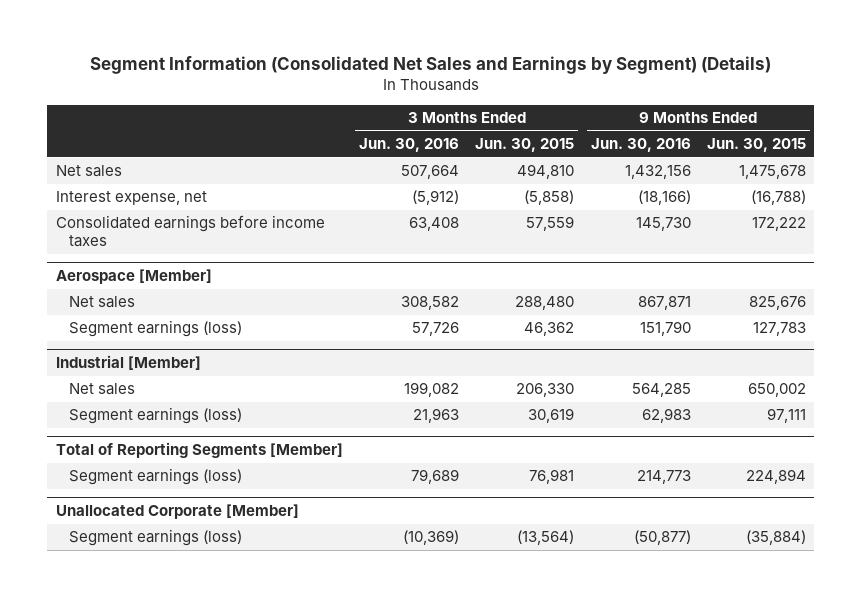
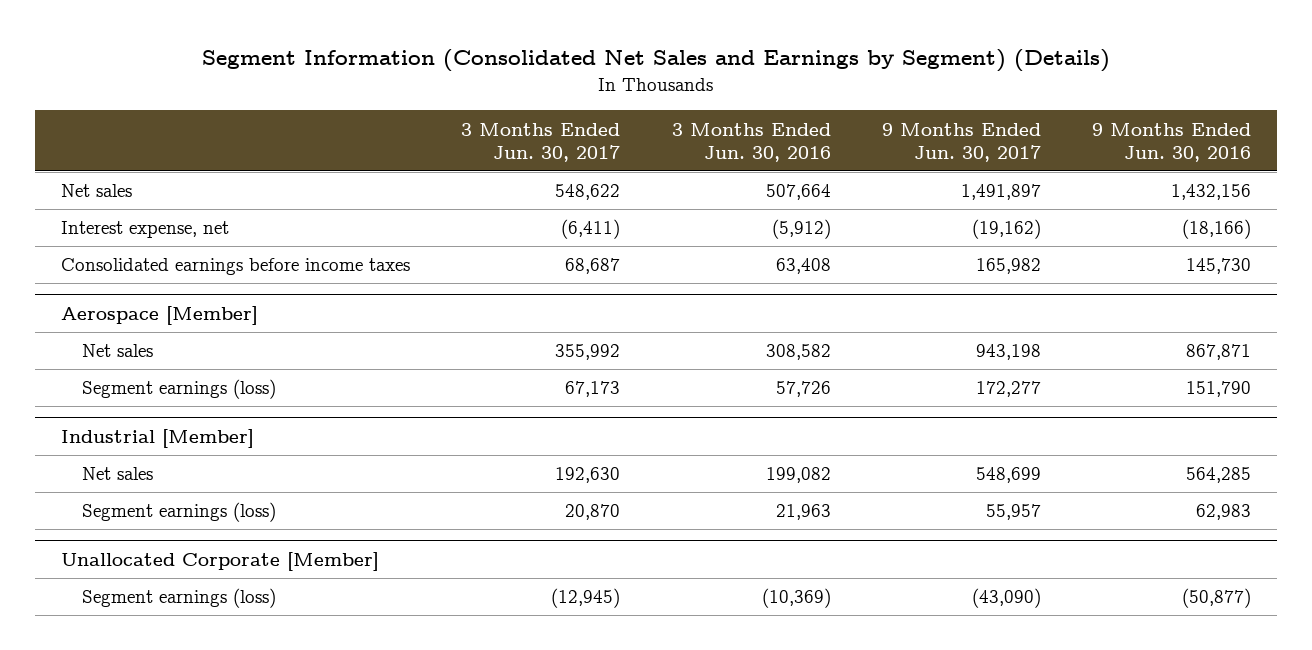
[475,138,575,153] Jun. 30, 2015 -> none
[707,138,807,153] Jun. 30, 2015 -> none
none -> [461,122,621,162] 3 Months Ended Jun. 30, 2017
none -> [882,122,1042,162] 9 Months Ended Jun. 30, 2017
[55,442,343,459] Total of Reporting Segments [Member] -> none
[68,468,242,486] Segment earnings (loss) -> none

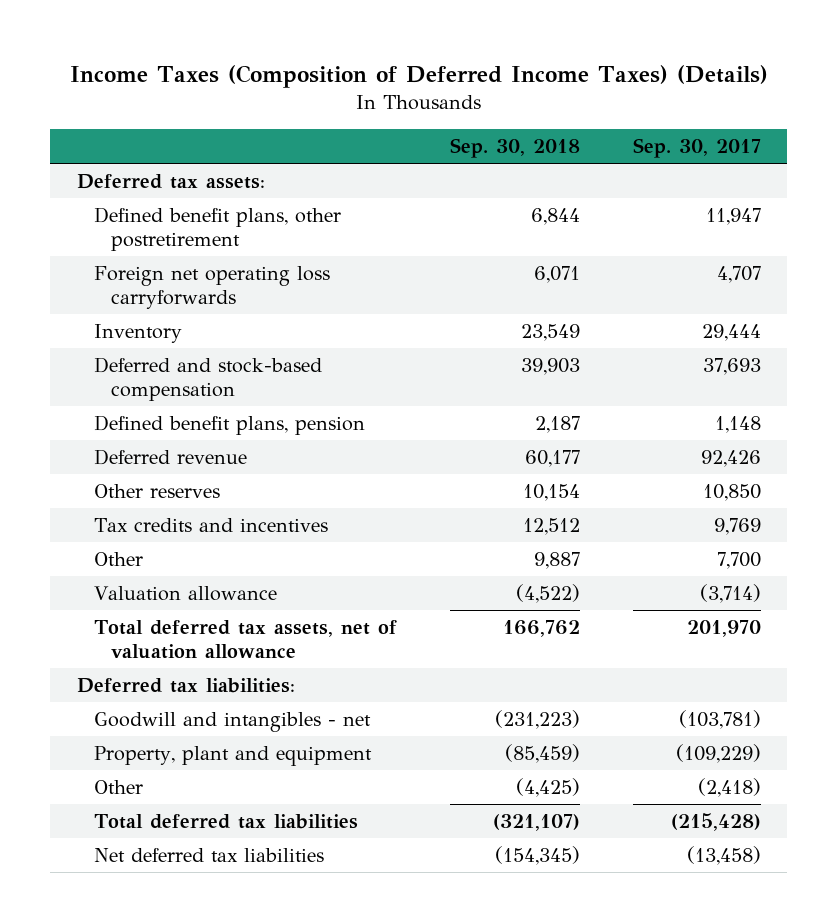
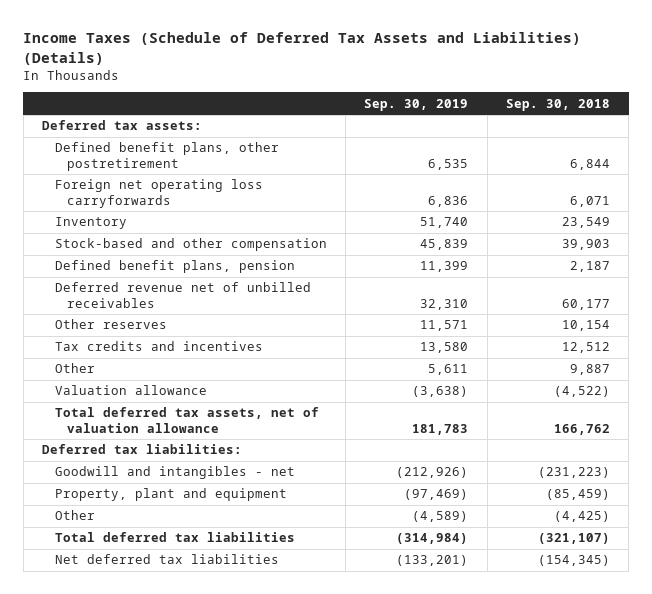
[69,64,768,88] Income Taxes (Composition of Deferred Income Taxes) (Details) -> [23,31,582,65] Income Taxes (Schedule of Deferred Tax Assets and Liabilities) (Details)
[632,137,761,158] Sep. 30, 2017 -> none
none -> [364,98,469,111] Sep. 30, 2019
[93,357,322,401] Deferred and stock-based compensation -> [54,238,327,252] Stock-based and other compensation
[93,449,247,466] Deferred revenue -> [54,282,311,308] Deferred revenue net of unbilled receivables

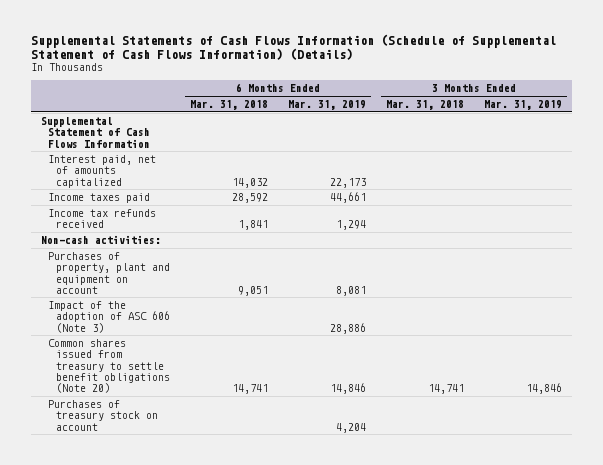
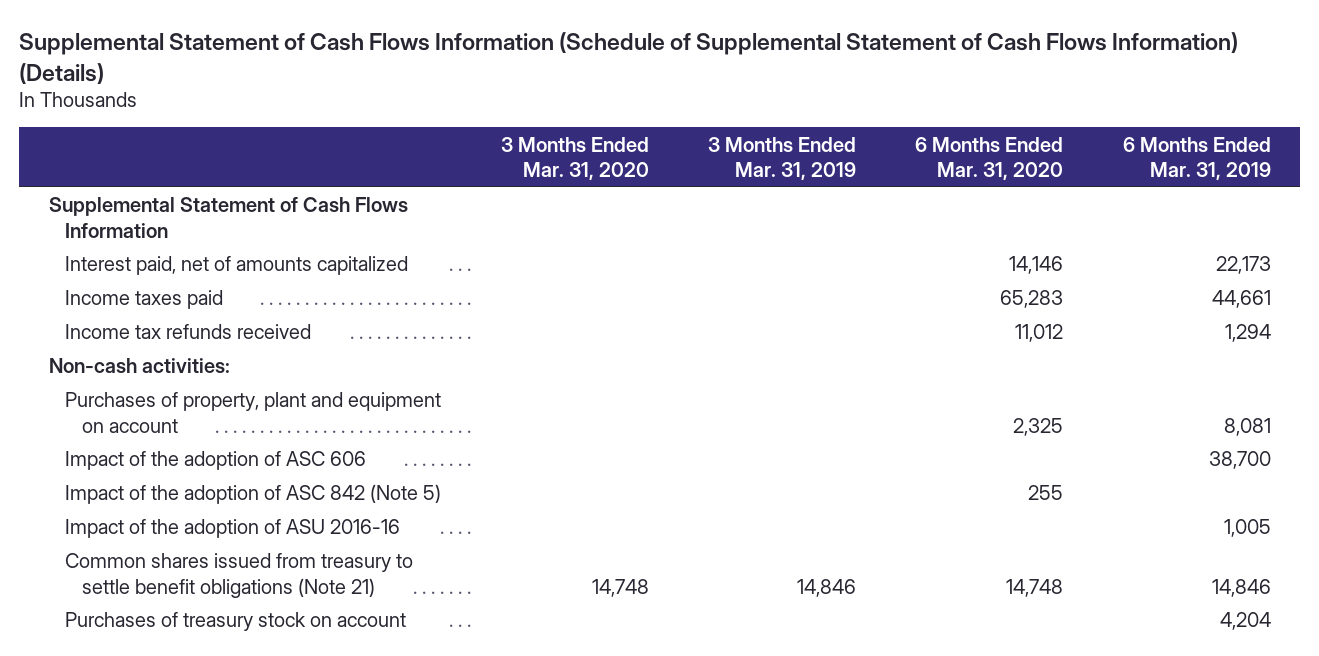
[31,34,557,61] Supplemental Statements of Cash Flows Information (Schedule of Supplemental Statement of Cash Flows Information) (Details) -> [18,31,1238,84] Supplemental Statement of Cash Flows Information (Schedule of Supplemental Statement of Cash Flows Information) (Details)
[189,100,268,111] Mar. 31, 2018 -> none
[385,100,464,111] Mar. 31, 2018 -> none
none -> [500,136,649,180] 3 Months Ended Mar. 31, 2020
none -> [915,136,1064,180] 6 Months Ended Mar. 31, 2020
[48,300,170,333] Impact of the adoption of ASC 606 (Note 3) -> [65,451,367,471] Impact of the adoption of ASC 606
[329,322,366,334] 28,886 -> [1208,451,1271,470] 38,700
none -> [65,484,442,505] Impact of the adoption of ASC 842 (Note 5)
none -> [65,519,401,539] Impact of the adoption of ASU 2016-16
[48,338,170,394] Common shares issued from treasury to settle benefit obligations (Note 20) -> [65,553,414,598] Common shares issued from treasury to settle benefit obligations (Note 21)

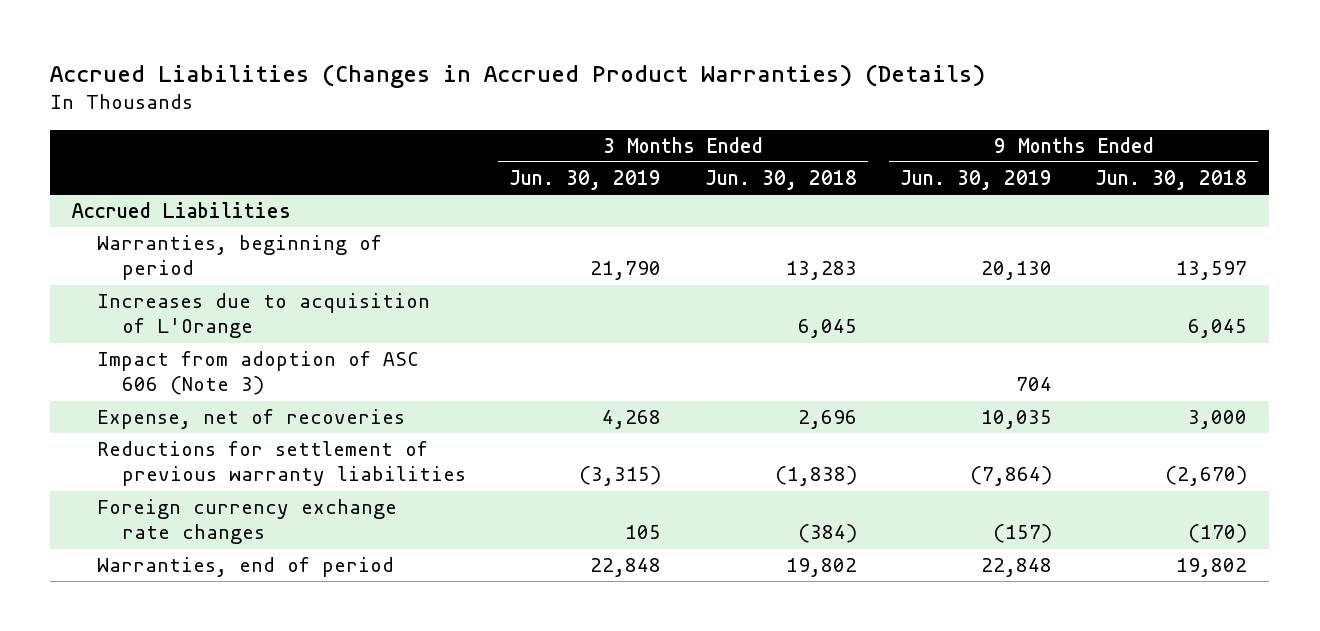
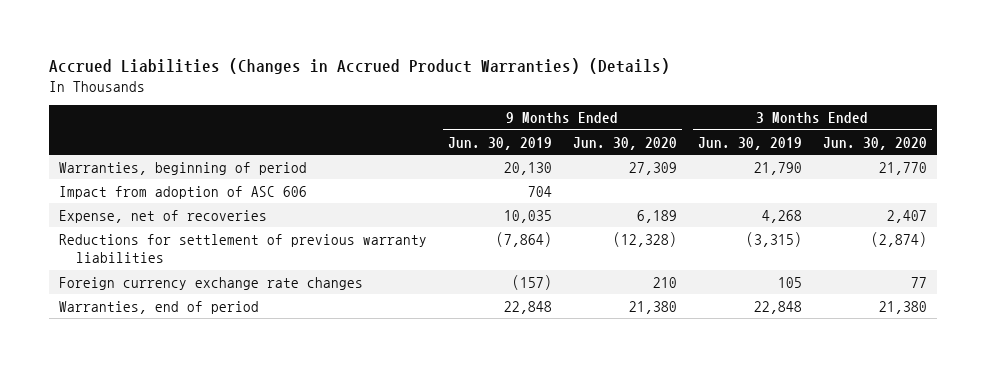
[704,170,857,191] Jun. 30, 2018 -> none
[1095,170,1248,191] Jun. 30, 2018 -> none
none -> [572,136,677,150] Jun. 30, 2020
none -> [822,136,927,150] Jun. 30, 2020
[72,202,292,219] Accrued Liabilities -> none
[96,293,430,339] Increases due to acquisition of L'Orange -> none
[96,351,419,396] Impact from adoption of ASC 606 (Note 3) -> [59,185,308,199] Impact from adoption of ASC 606

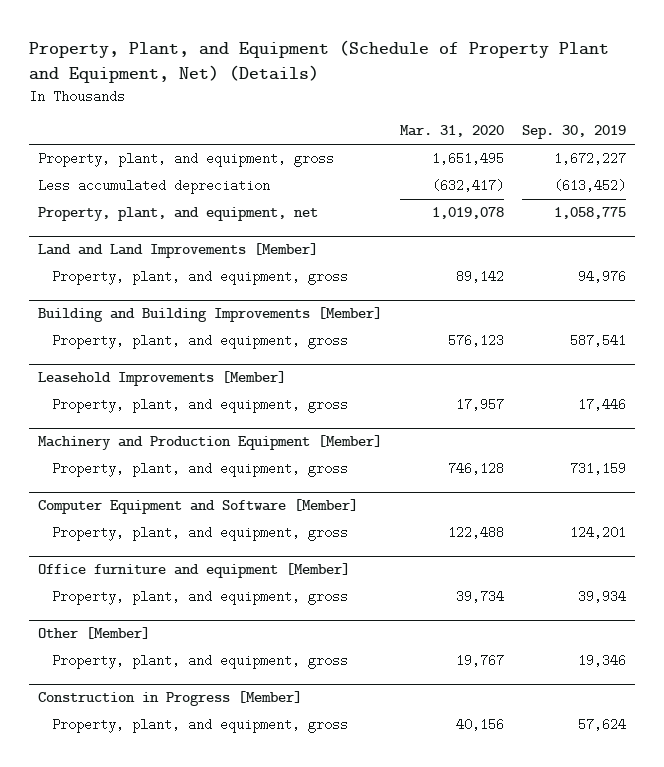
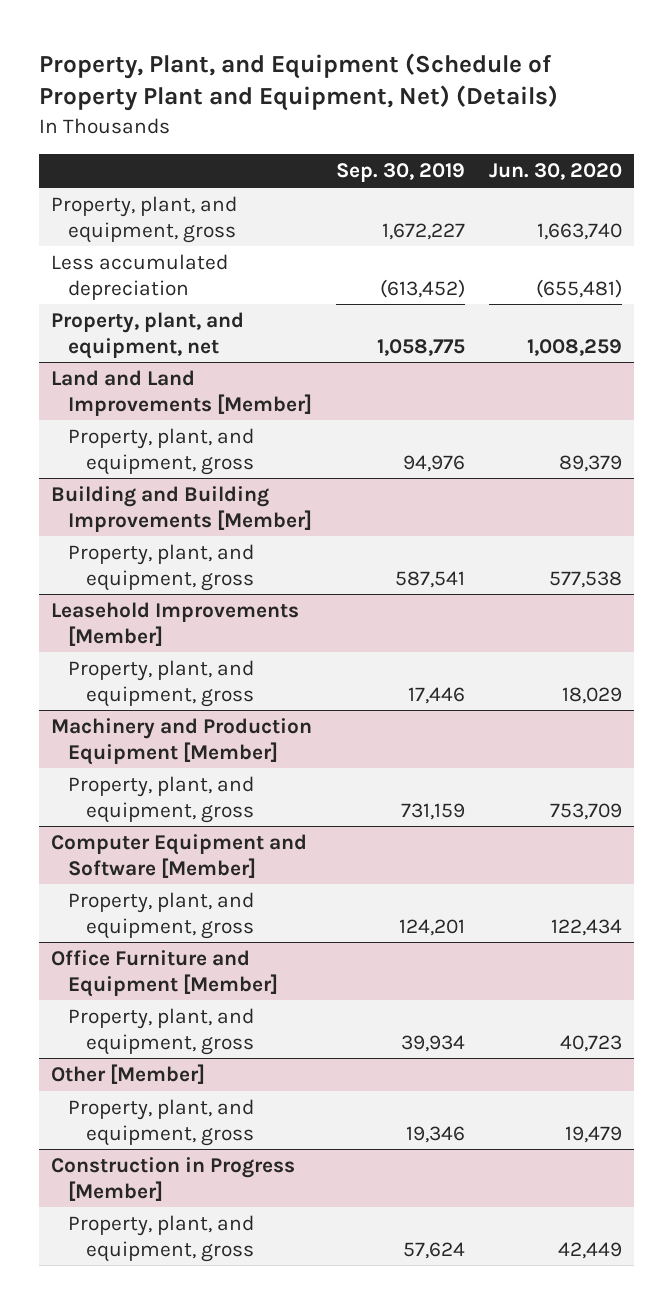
[399,125,504,138] Mar. 31, 2020 -> none
none -> [488,163,622,181] Jun. 30, 2020
[37,563,350,579] Office furniture and equipment [Member] -> [50,950,279,997] Office Furniture and Equipment [Member]

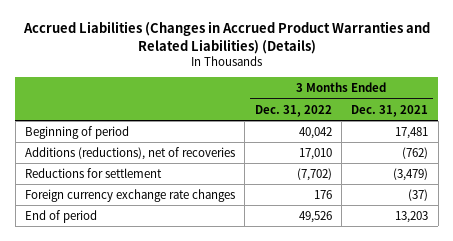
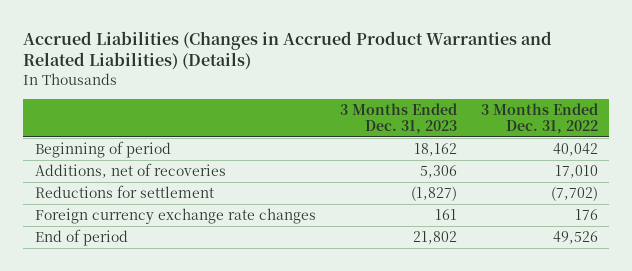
[351,104,429,117] Dec. 31, 2021 -> none
none -> [339,102,457,135] 3 Months Ended Dec. 31, 2023
[25,146,236,160] Additions (reductions), net of recoveries -> [34,162,226,178] Additions, net of recoveries

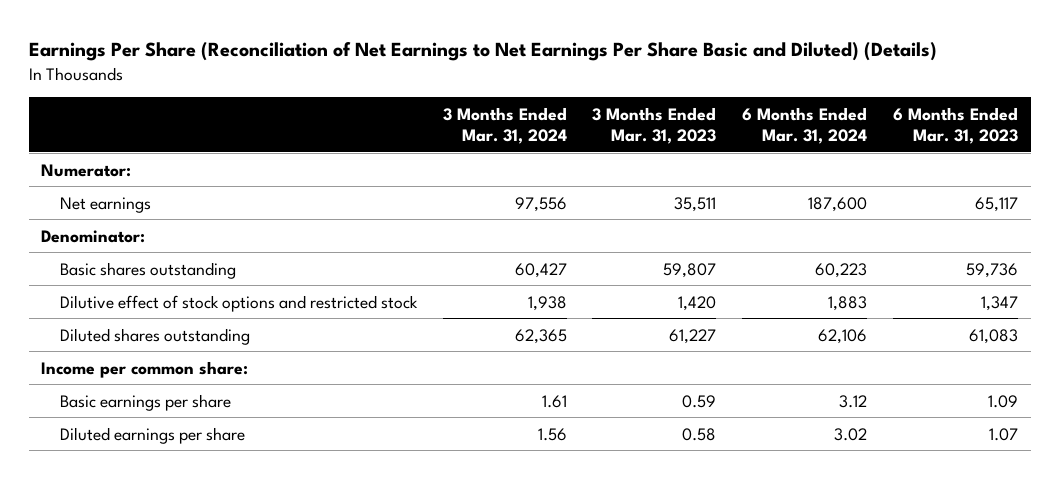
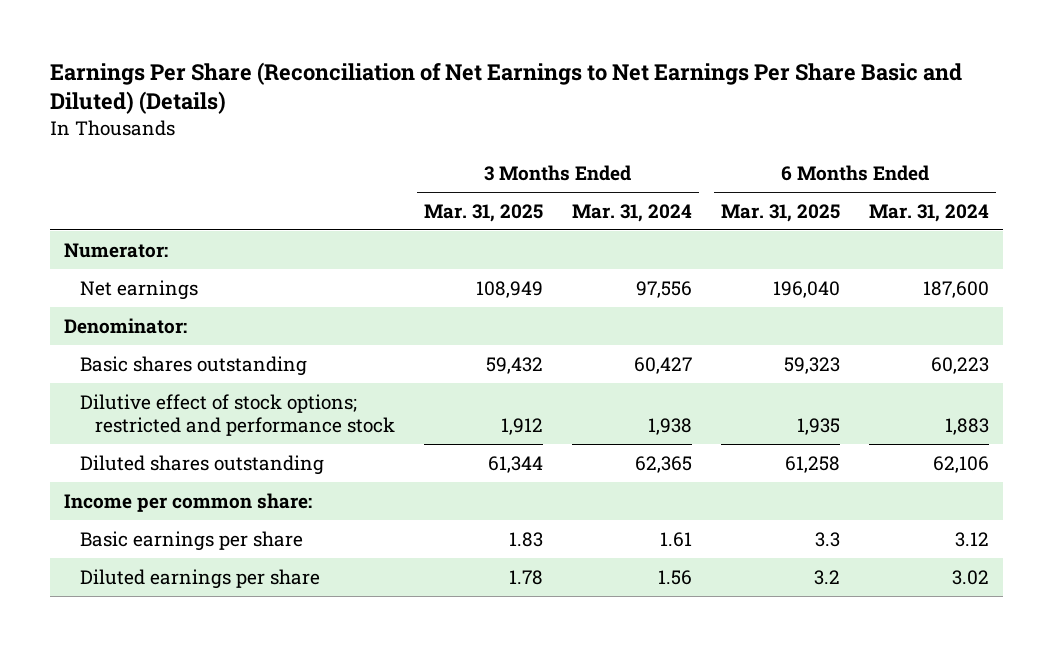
[592,106,717,144] 3 Months Ended Mar. 31, 2023 -> none
[892,106,1018,144] 6 Months Ended Mar. 31, 2023 -> none
none -> [423,203,543,222] Mar. 31, 2025
none -> [720,203,840,222] Mar. 31, 2025
[59,294,418,312] Dilutive effect of stock options and restricted stock -> [79,393,396,437] Dilutive effect of stock options; restricted and performance stock

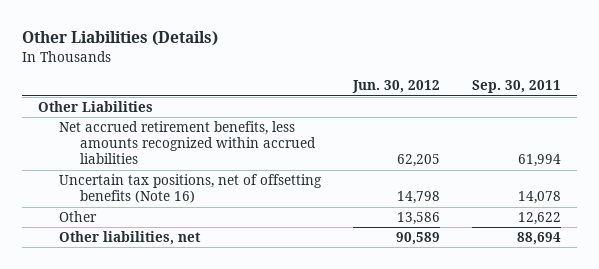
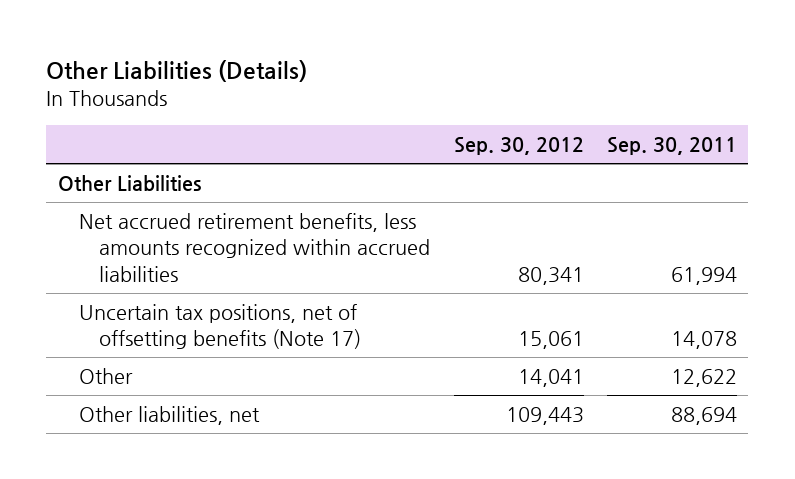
[351,80,440,94] Jun. 30, 2012 -> none
none -> [453,137,584,156] Sep. 30, 2012
[59,174,323,204] Uncertain tax positions, net of offsetting benefits (Note 16) -> [78,304,362,350] Uncertain tax positions, net of offsetting benefits (Note 17)

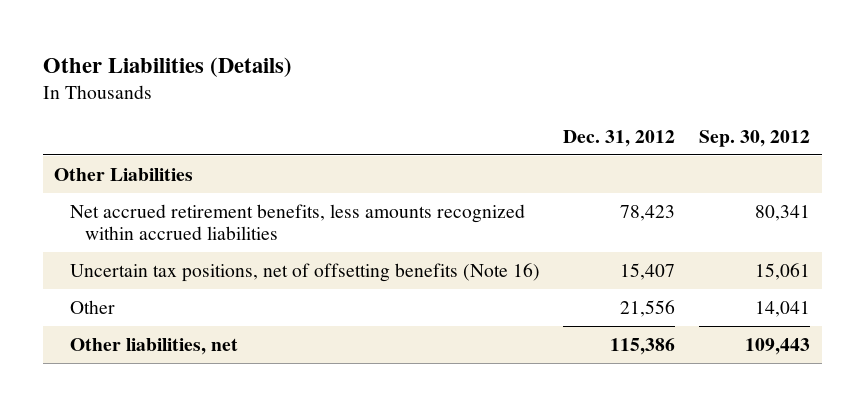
[606,137,737,156] Sep. 30, 2011 -> none
none -> [563,129,676,147] Dec. 31, 2012
[78,304,362,350] Uncertain tax positions, net of offsetting benefits (Note 17) -> [69,262,540,282] Uncertain tax positions, net of offsetting benefits (Note 16)

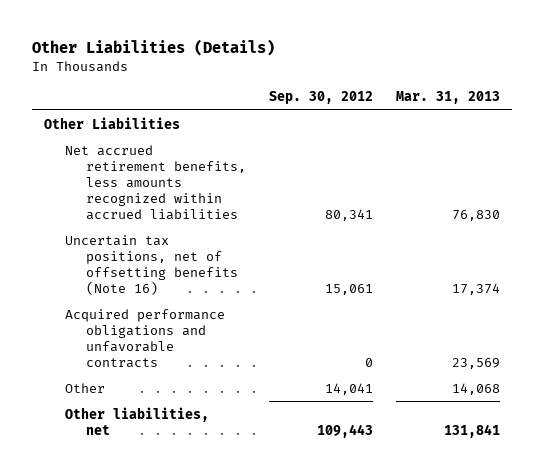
[563,129,676,147] Dec. 31, 2012 -> none
none -> [396,91,501,105] Mar. 31, 2013
none -> [64,308,225,368] Acquired performance obligations and unfavorable contracts

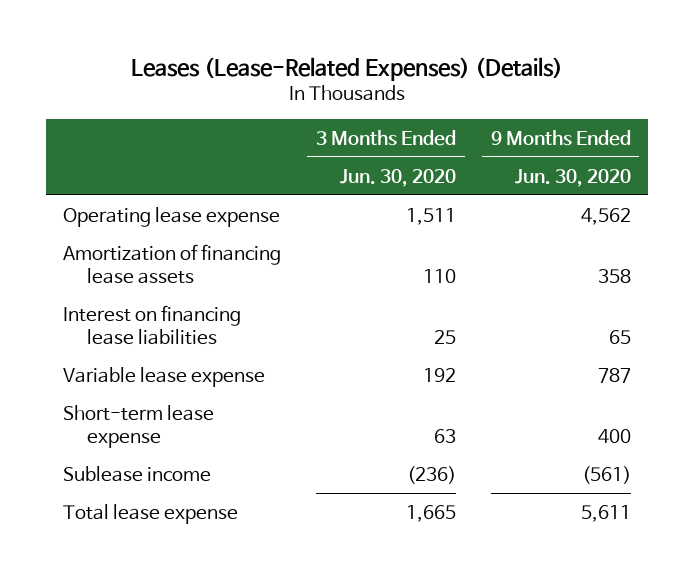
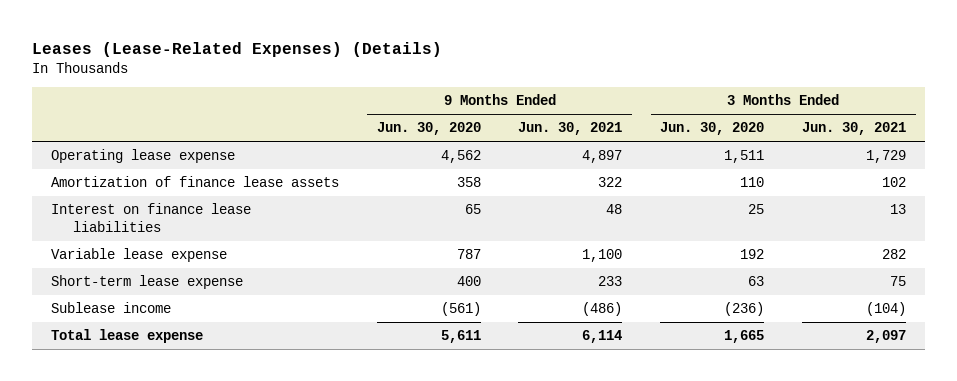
none -> [518,122,623,136] Jun. 30, 2021
none -> [802,122,907,136] Jun. 30, 2021
[63,243,282,285] Amortization of financing lease assets -> [50,176,339,188] Amortization of finance lease assets
[63,304,242,346] Interest on financing lease liabilities -> [50,203,251,232] Interest on finance lease liabilities

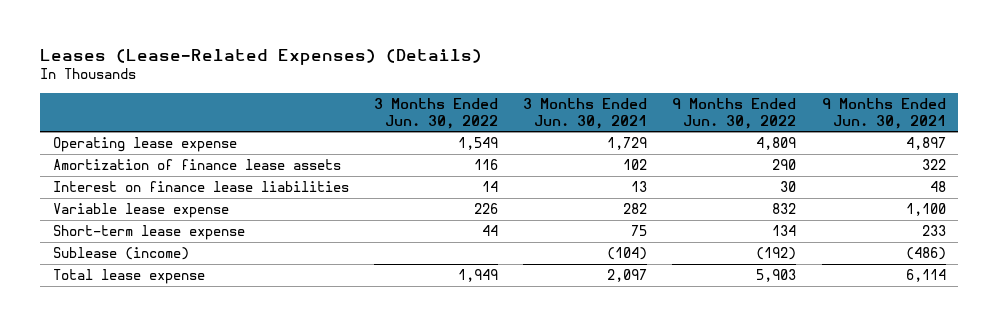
[376,122,481,136] Jun. 30, 2020 -> none
[660,122,765,136] Jun. 30, 2020 -> none
none -> [373,97,498,129] 3 Months Ended Jun. 30, 2022
none -> [672,97,797,129] 9 Months Ended Jun. 30, 2022
[50,302,171,314] Sublease income -> [52,247,189,261] Sublease (income)

